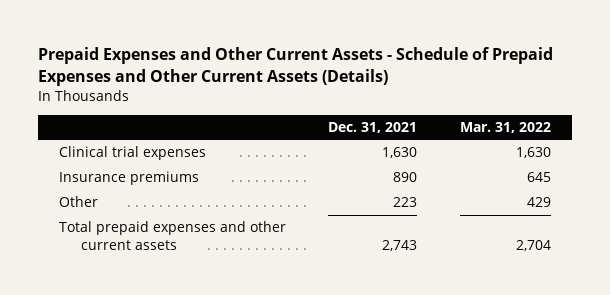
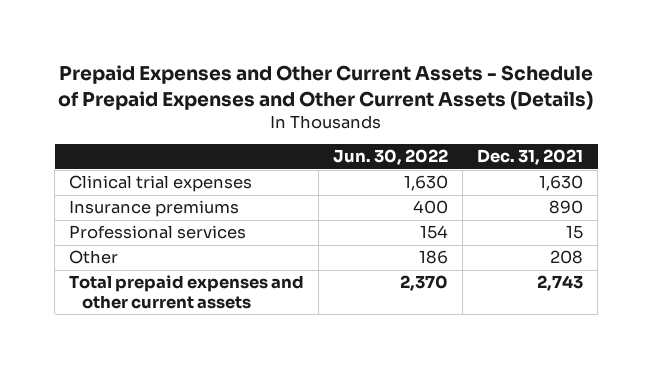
[459,122,551,134] Mar. 31, 2022 -> none
none -> [333,149,449,166] Jun. 30, 2022
none -> [69,225,247,240] Professional services
[393,197,418,208] 223 -> [550,250,584,265] 208

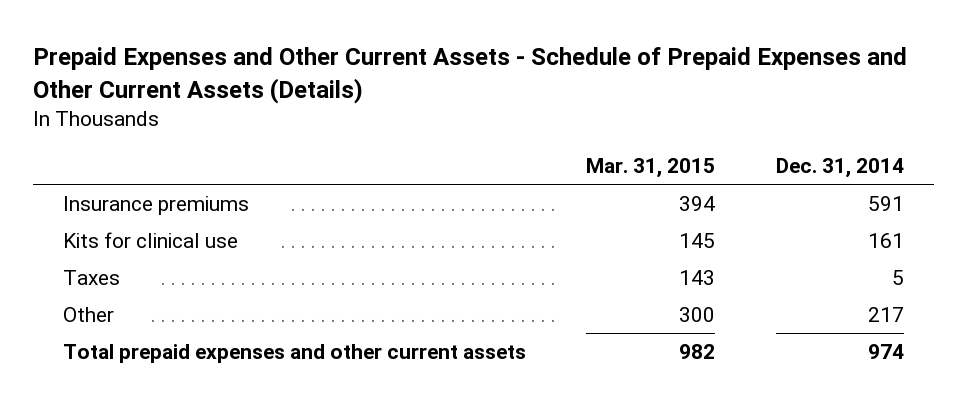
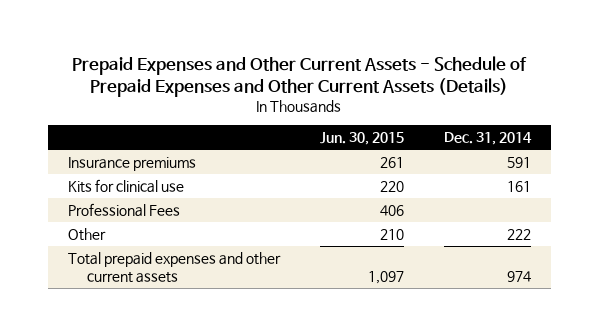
[586,158,716,179] Mar. 31, 2015 -> none
none -> [319,132,404,146] Jun. 30, 2015
[62,270,120,286] Taxes -> none
none -> [67,203,180,218] Professional Fees
[867,307,904,323] 217 -> [506,229,531,241] 222

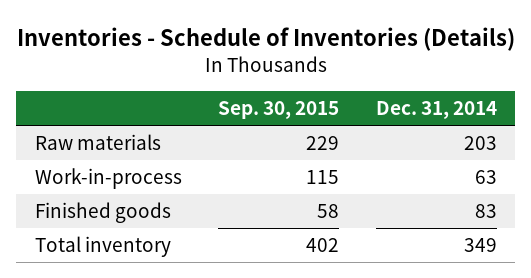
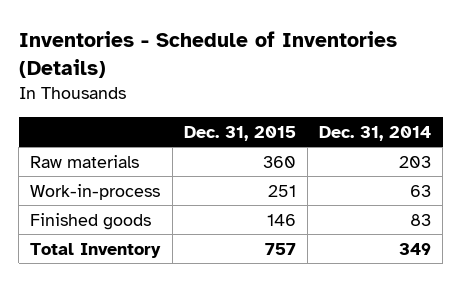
[218,101,340,120] Sep. 30, 2015 -> none
none -> [183,125,296,141] Dec. 31, 2015
[34,236,171,258] Total inventory -> [30,242,162,258] Total Inventory

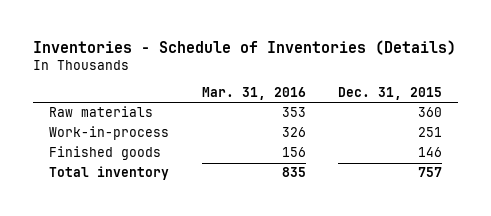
[318,125,431,141] Dec. 31, 2014 -> none
none -> [201,86,306,100] Mar. 31, 2016
[30,242,162,258] Total Inventory -> [49,166,170,181] Total inventory

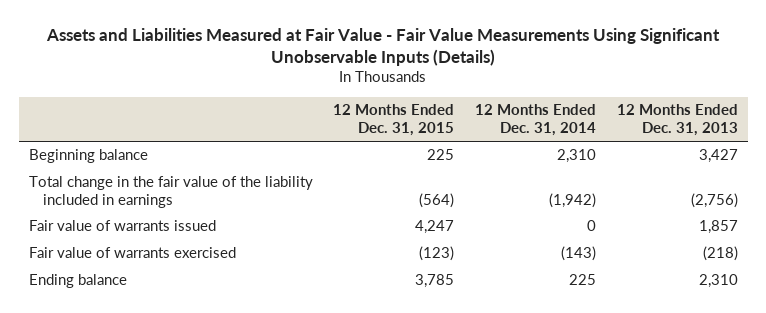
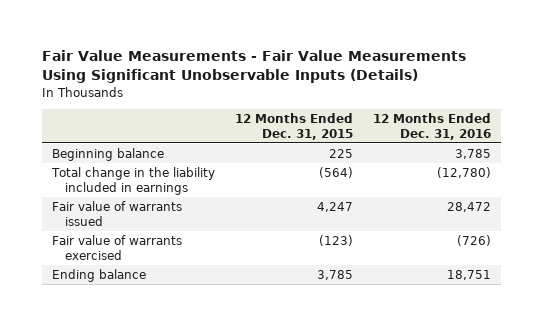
[46,27,721,67] Assets and Liabilities Measured at Fair Value - Fair Value Measurements Using Significant Unobservable Inputs (Details) -> [42,50,467,84] Fair Value Measurements - Fair Value Measurements Using Significant Unobservable Inputs (Details)
[475,104,597,136] 12 Months Ended Dec. 31, 2014 -> none
[616,104,738,136] 12 Months Ended Dec. 31, 2013 -> none
none -> [373,112,492,141] 12 Months Ended Dec. 31, 2016
[28,176,313,209] Total change in the fair value of the liability included in earnings -> [51,166,216,195] Total change in the liability included in earnings

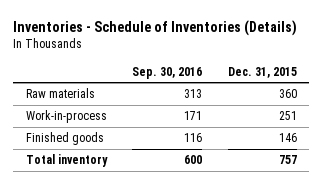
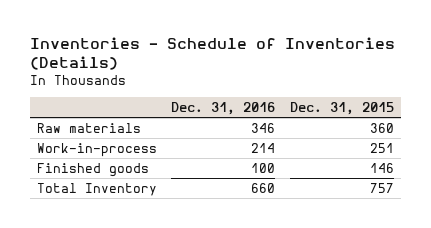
[132,66,203,79] Sep. 30, 2016 -> none
none -> [171,102,276,116] Dec. 31, 2016
[25,154,108,168] Total inventory -> [36,182,157,196] Total Inventory

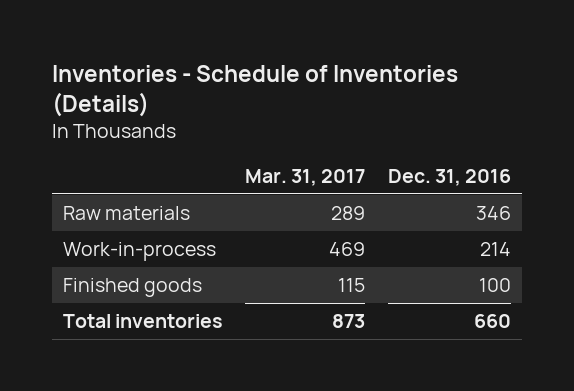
[289,102,394,116] Dec. 31, 2015 -> none
none -> [245,168,366,186] Mar. 31, 2017
[36,182,157,196] Total Inventory -> [63,314,224,329] Total inventories

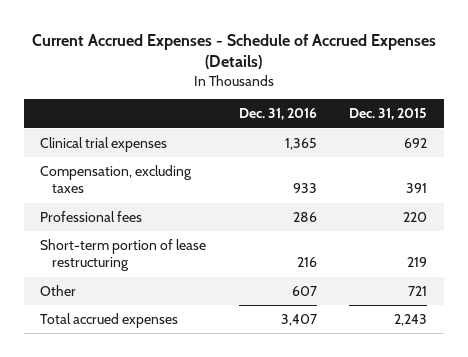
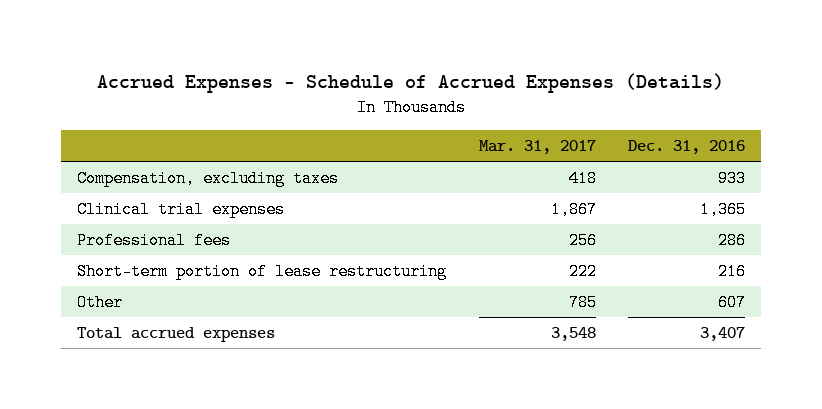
[31,33,436,70] Current Accrued Expenses - Schedule of Accrued Expenses (Details) -> [97,73,725,94] Accrued Expenses - Schedule of Accrued Expenses (Details)
[349,108,428,121] Dec. 31, 2015 -> none
none -> [478,139,596,154] Mar. 31, 2017
[40,136,168,152] Clinical trial expenses -> [76,201,285,219] Clinical trial expenses

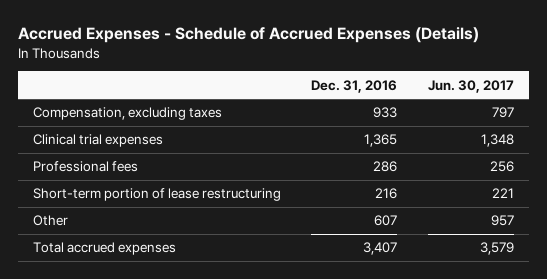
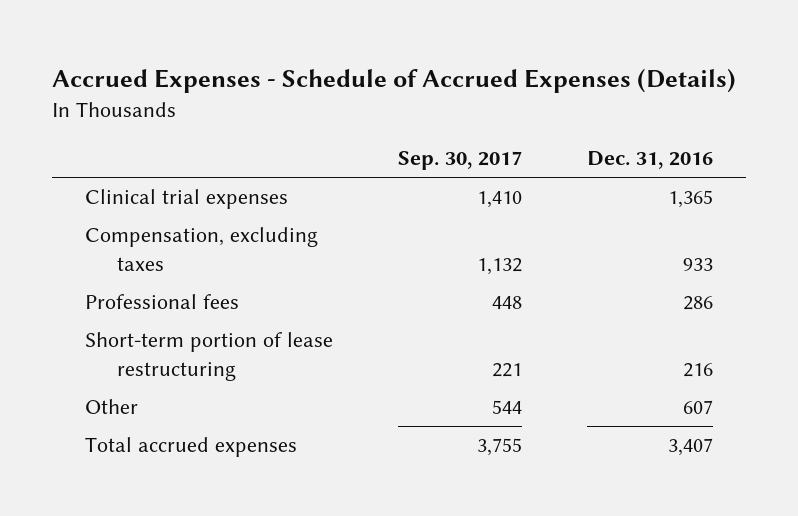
[427,79,514,93] Jun. 30, 2017 -> none
none -> [398,151,523,171] Sep. 30, 2017
[32,107,222,121] Compensation, excluding taxes -> [84,227,318,271] Compensation, excluding taxes

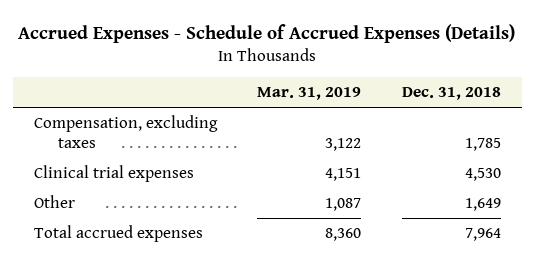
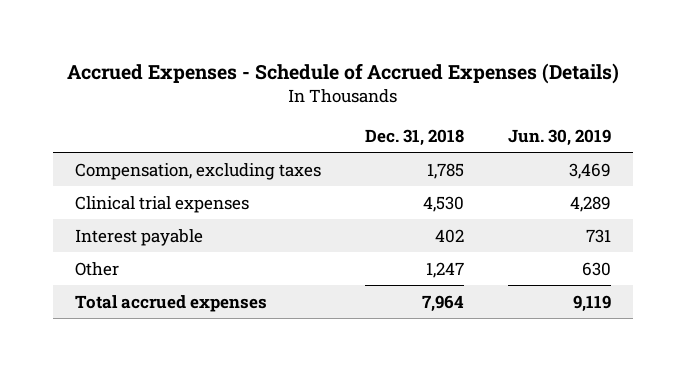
[257,87,362,101] Mar. 31, 2019 -> none
none -> [508,128,612,146] Jun. 30, 2019
none -> [74,228,203,246] Interest payable
[465,198,502,212] 1,649 -> [426,261,465,278] 1,247

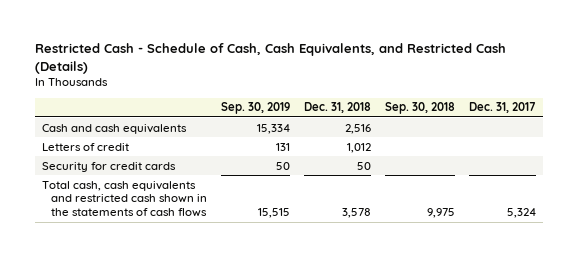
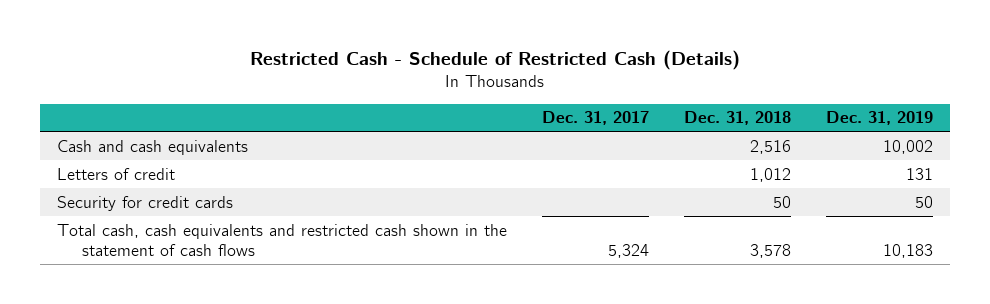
[35,42,507,74] Restricted Cash - Schedule of Cash, Cash Equivalents, and Restricted Cash (Details) -> [249,50,740,71] Restricted Cash - Schedule of Restricted Cash (Details)
[221,102,291,115] Sep. 30, 2019 -> none
[385,102,456,115] Sep. 30, 2018 -> none
none -> [825,111,933,126] Dec. 31, 2019
[42,180,208,217] Total cash, cash equivalents and restricted cash shown in the statements of cash flows -> [57,223,508,257] Total cash, cash equivalents and restricted cash shown in the statement of cash flows

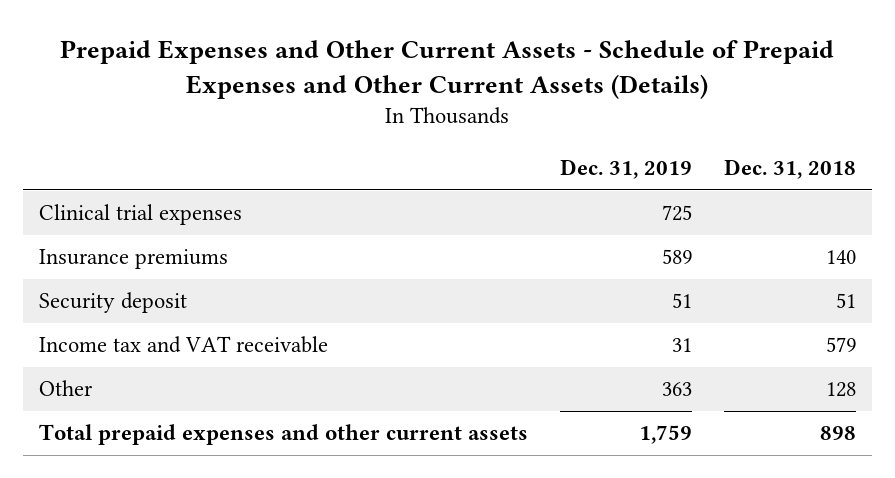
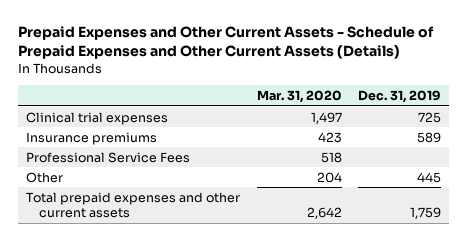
[723,159,856,180] Dec. 31, 2018 -> none
none -> [256,89,342,103] Mar. 31, 2020
[39,292,188,314] Security deposit -> none
[39,336,329,354] Income tax and VAT receivable -> none
none -> [26,151,191,163] Professional Service Fees
[661,382,692,397] 363 -> [417,171,442,183] 445

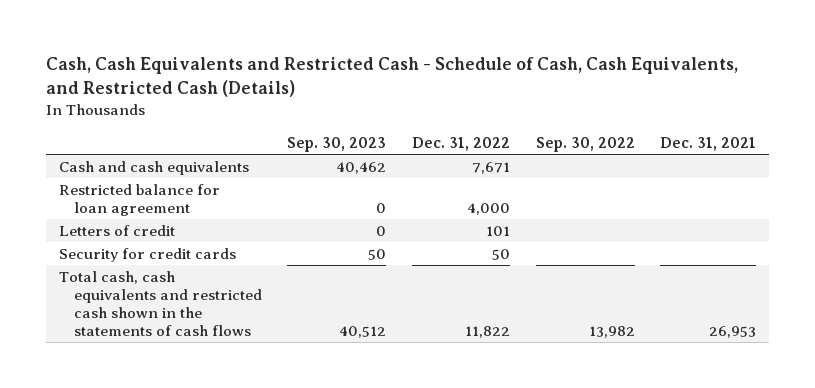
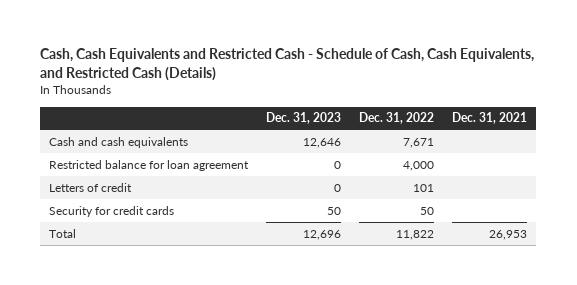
[287,136,387,152] Sep. 30, 2023 -> none
[535,136,635,152] Sep. 30, 2022 -> none
none -> [266,112,342,125] Dec. 31, 2023
[59,271,262,336] Total cash, cash equivalents and restricted cash shown in the statements of cash flows -> [49,228,77,238] Total

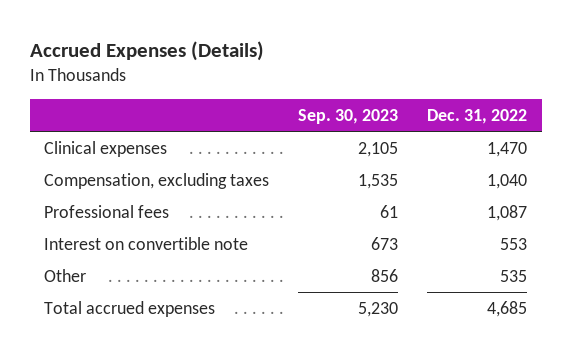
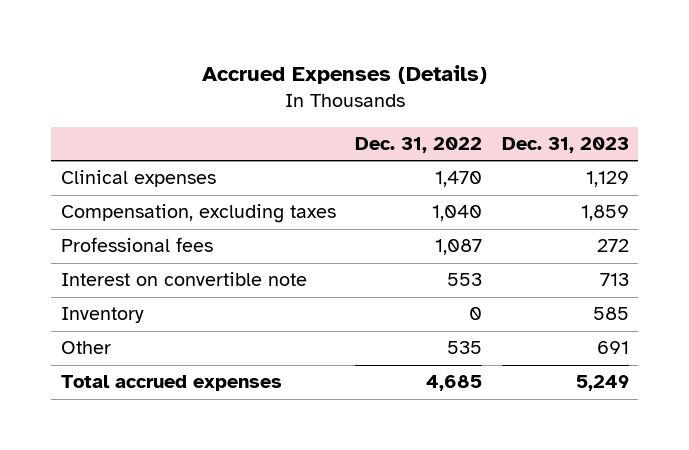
[298,108,399,124] Sep. 30, 2023 -> none
none -> [501,137,629,154] Dec. 31, 2023
none -> [60,307,144,324] Inventory

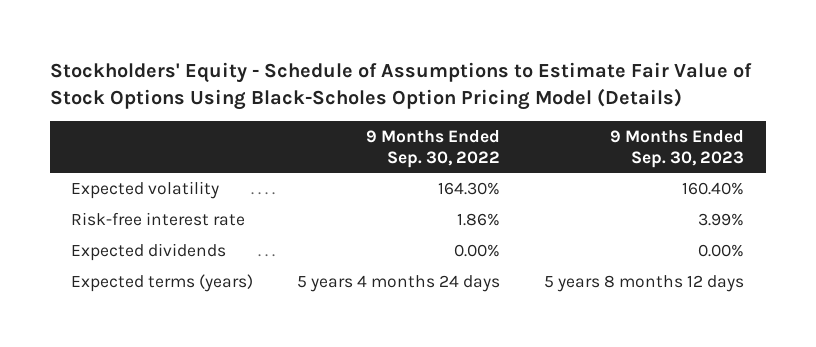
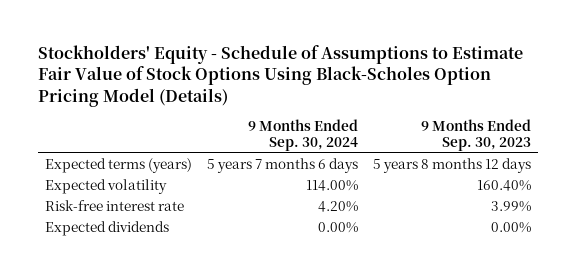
[366,129,501,168] 9 Months Ended Sep. 30, 2022 -> none
none -> [247,118,358,152] 9 Months Ended Sep. 30, 2024
[71,273,254,292] Expected terms (years) -> [45,158,193,174] Expected terms (years)

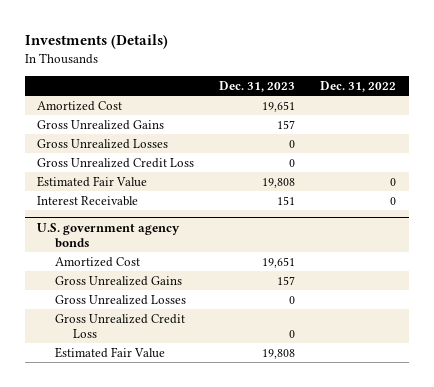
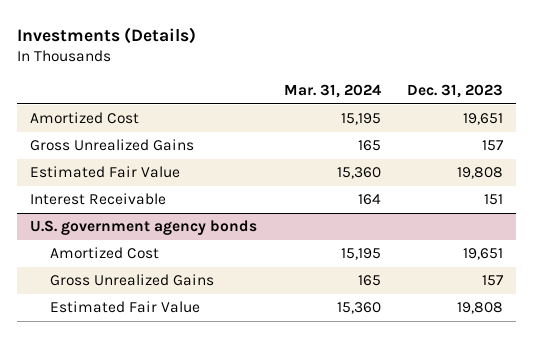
[320,80,397,92] Dec. 31, 2022 -> none
none -> [283,84,381,99] Mar. 31, 2024
[37,138,169,149] Gross Unrealized Losses -> none
[37,157,195,168] Gross Unrealized Credit Loss -> none
[55,294,187,305] Gross Unrealized Losses -> none
[55,313,186,339] Gross Unrealized Credit Loss -> none

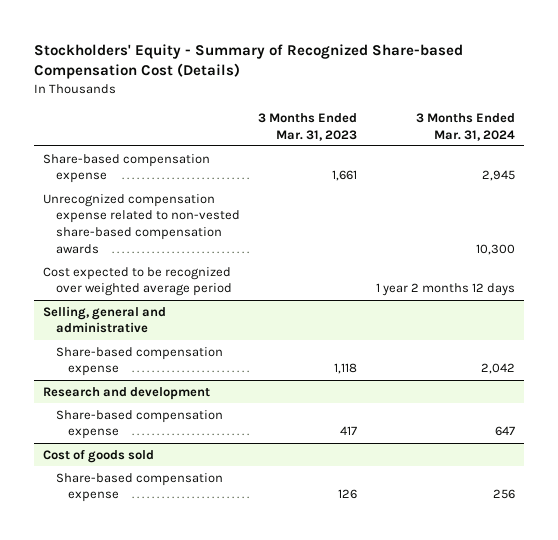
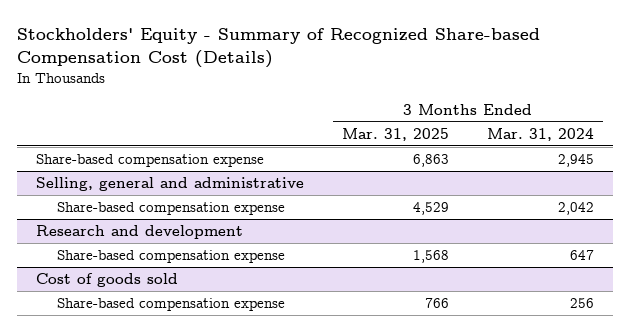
[258,112,358,141] 3 Months Ended Mar. 31, 2023 -> none
none -> [342,127,450,141] Mar. 31, 2025
[43,193,240,255] Unrecognized compensation expense related to non-vested share-based compensation awards -> none
[43,266,232,297] Cost expected to be recognized over weighted average period -> none

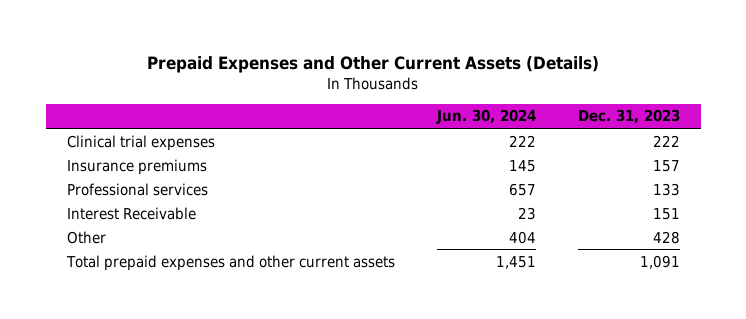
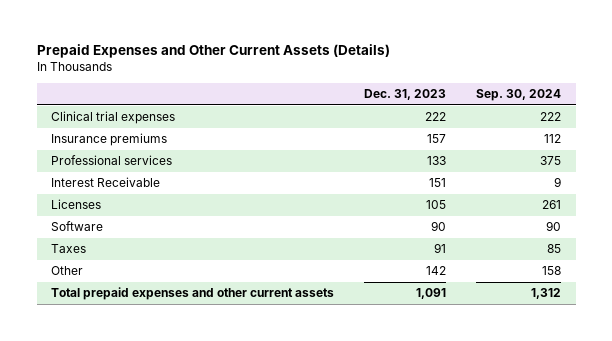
[435,109,536,125] Jun. 30, 2024 -> none
none -> [475,89,561,102] Sep. 30, 2024
none -> [51,199,102,210] Licenses
none -> [51,221,104,232] Software
none -> [51,244,87,254] Taxes
[652,230,680,244] 428 -> [426,266,447,276] 142

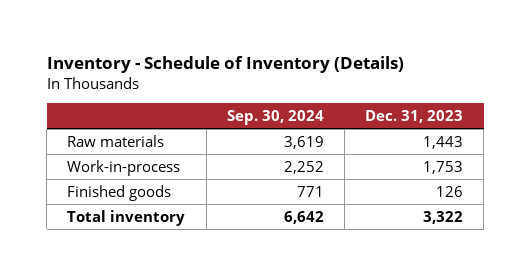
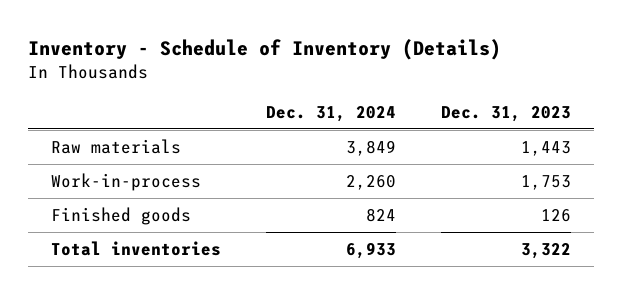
[226,109,324,125] Sep. 30, 2024 -> none
none -> [266,105,397,122] Dec. 31, 2024
[67,209,186,226] Total inventory -> [51,241,222,257] Total inventories

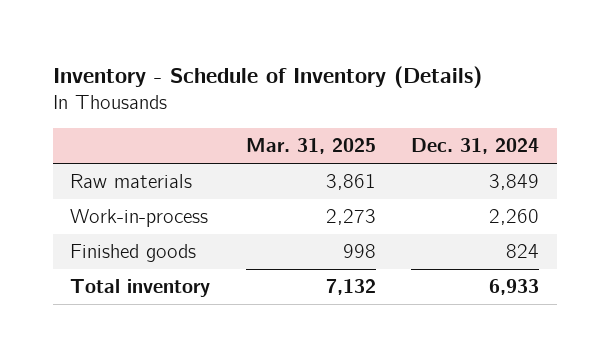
[441,105,572,122] Dec. 31, 2023 -> none
none -> [245,138,376,155] Mar. 31, 2025
[51,241,222,257] Total inventories -> [70,279,211,298] Total inventory

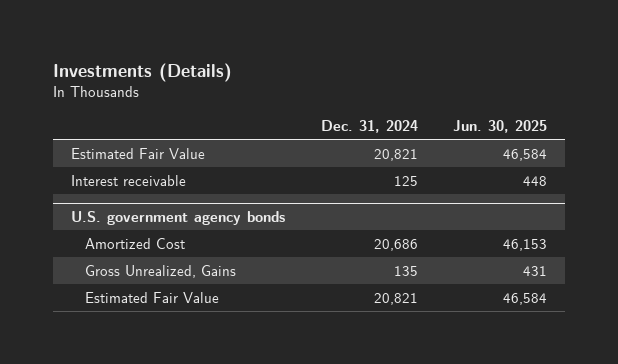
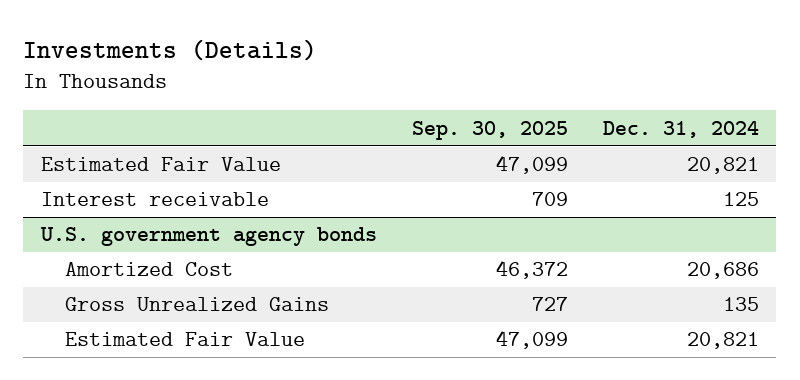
[453,120,548,134] Jun. 30, 2025 -> none
none -> [411,120,568,140] Sep. 30, 2025
[85,264,237,278] Gross Unrealized, Gains -> [64,297,329,312] Gross Unrealized Gains

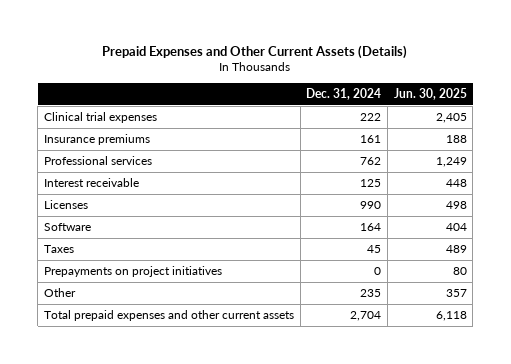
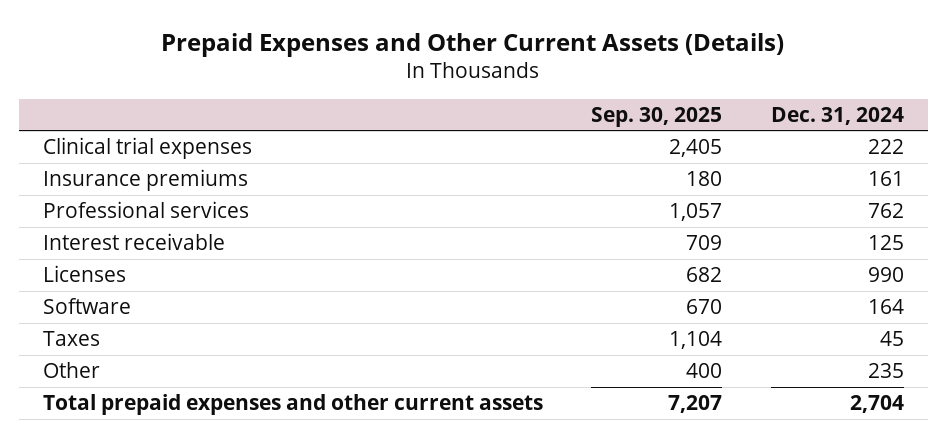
[393,87,467,100] Jun. 30, 2025 -> none
none -> [591,106,723,127] Sep. 30, 2025
[44,266,223,278] Prepayments on project initiatives -> none

